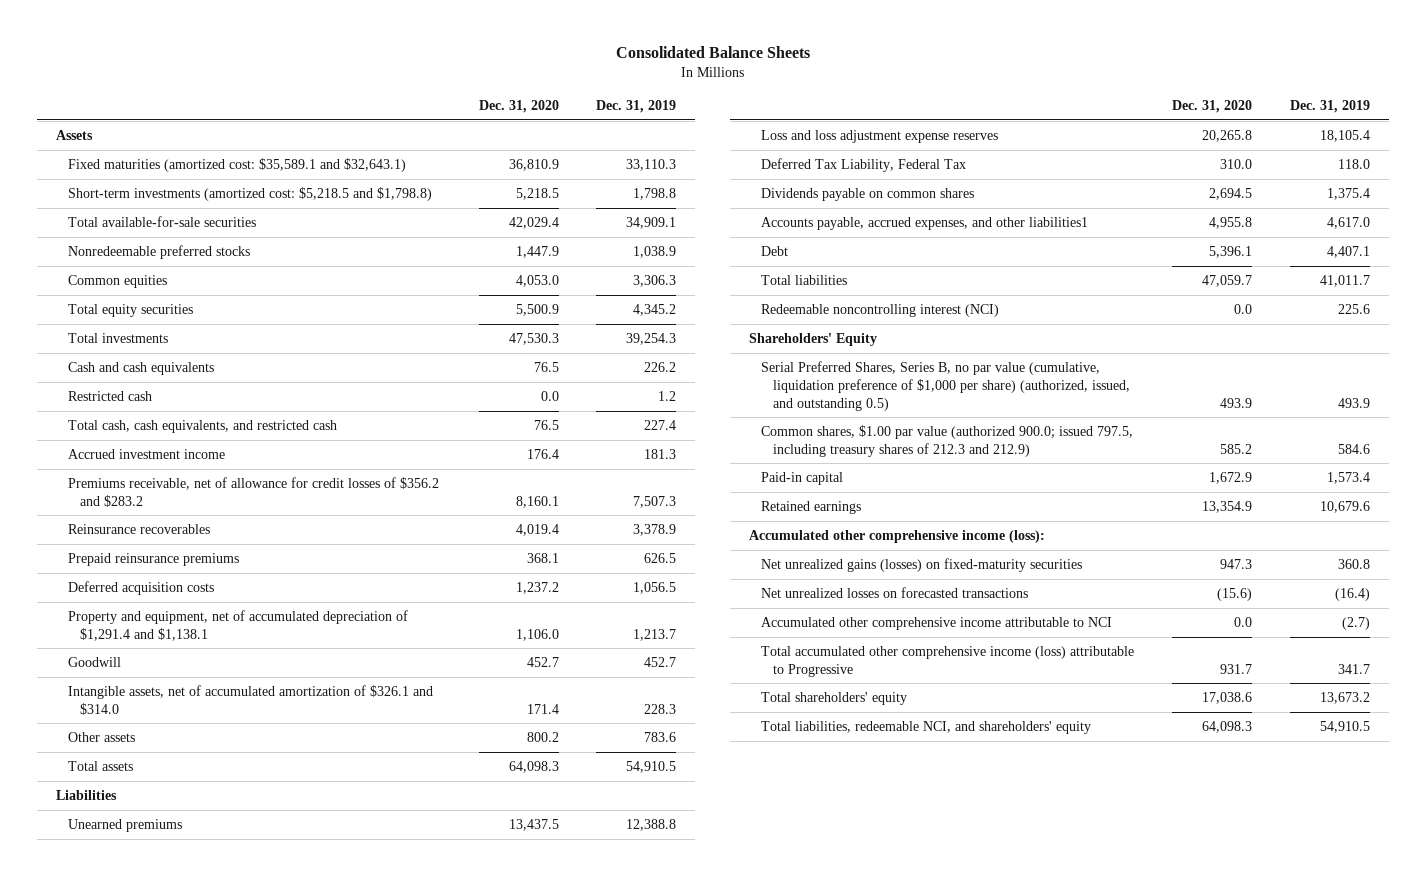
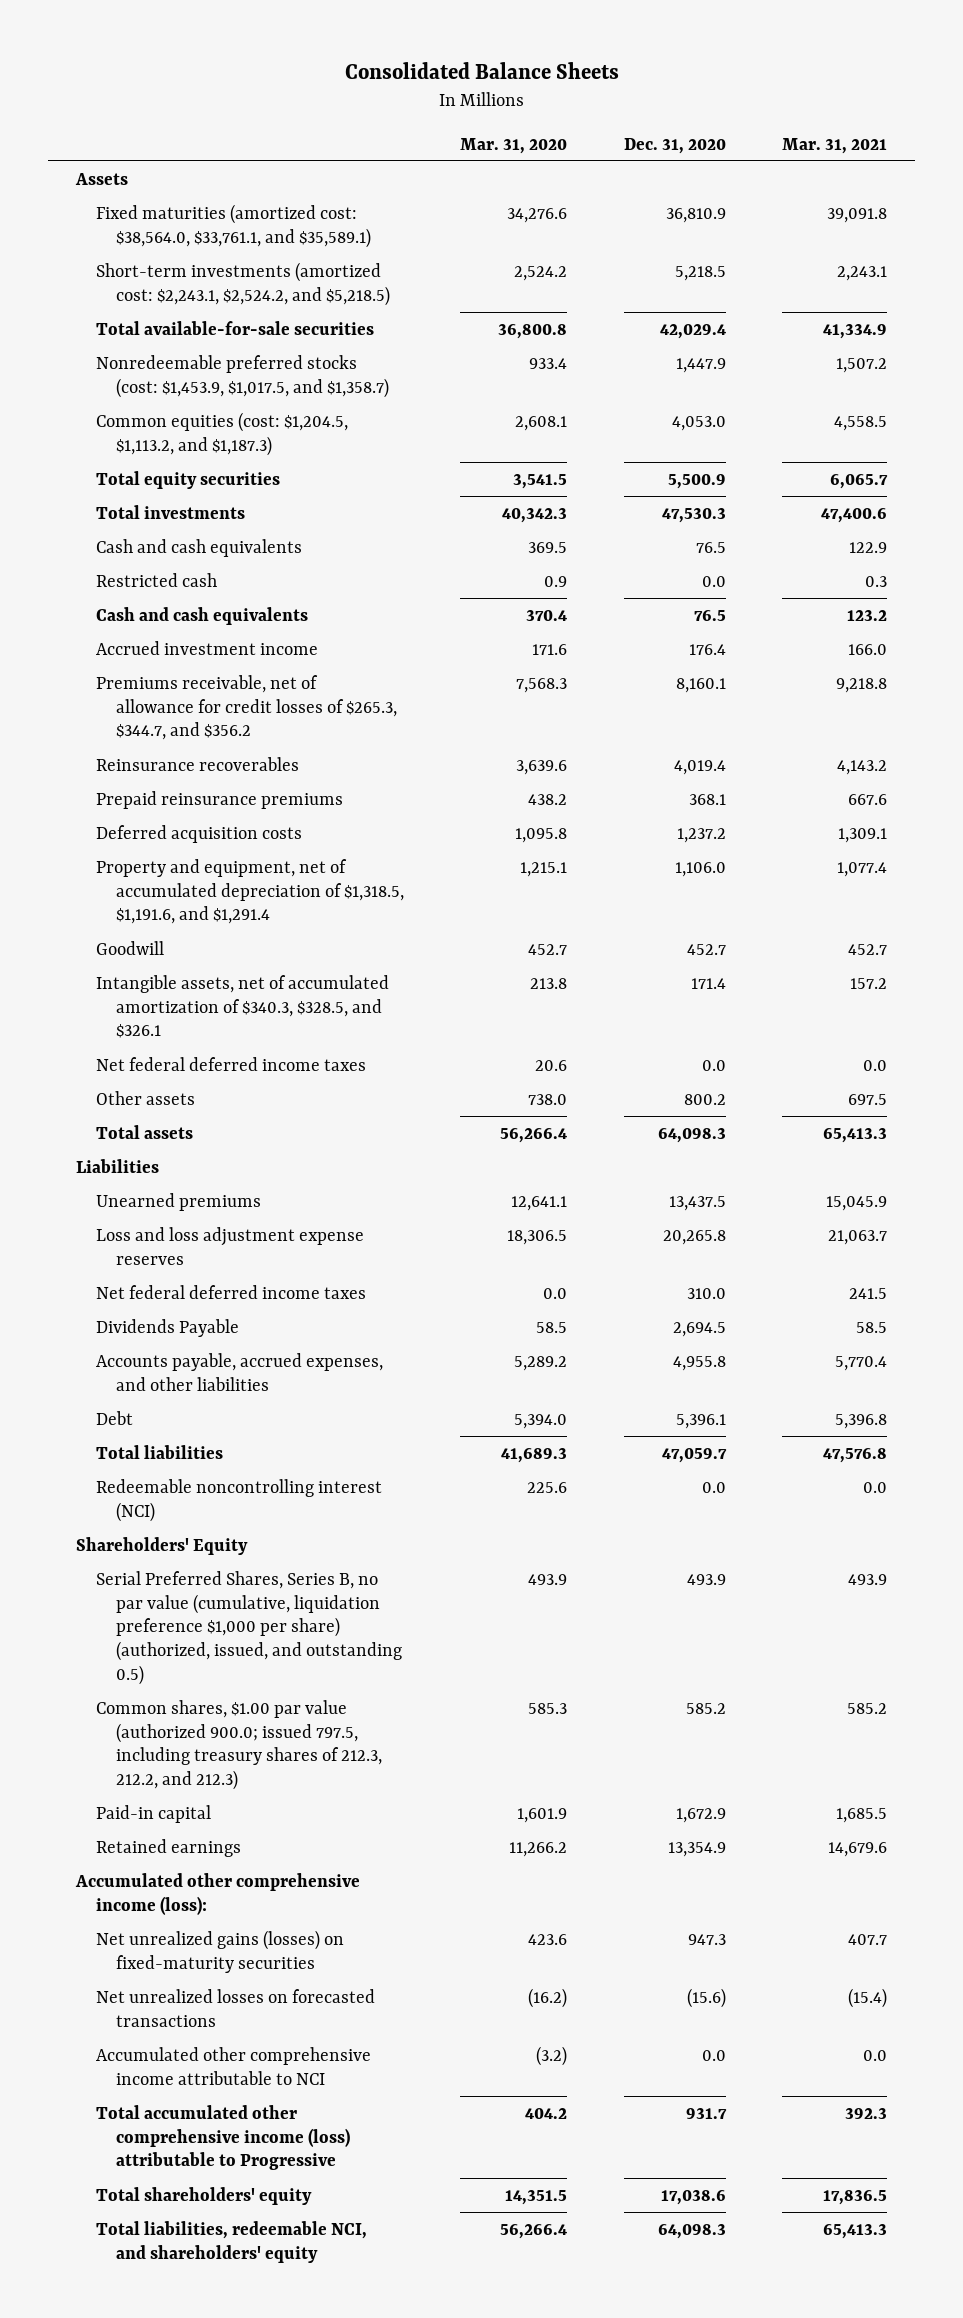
[596,99,677,113] Dec. 31, 2019 -> none
none -> [460,137,568,154] Mar. 31, 2020
none -> [782,137,888,154] Mar. 31, 2021
[67,157,406,172] Fixed maturities (amortized cost: $35,589.1 and $32,643.1) -> [95,203,371,248] Fixed maturities (amortized cost: $38,564.0, $33,761.1, and $35,589.1)
[67,186,432,201] Short-term investments (amortized cost: $5,218.5 and $1,798.8) -> [95,261,390,306] Short-term investments (amortized cost: $2,243.1, $2,524.2, and $5,218.5)
[67,244,250,259] Nonredeemable preferred stocks -> [95,354,389,398] Nonredeemable preferred stocks (cost: $1,453.9, $1,017.5, and $1,358.7)
[67,274,167,288] Common equities -> [95,411,348,456] Common equities (cost: $1,204.5, $1,113.2, and $1,187.3)
[67,419,337,433] Total cash, cash equivalents, and restricted cash -> [95,606,308,625] Cash and cash equivalents
[67,476,439,507] Premiums receivable, net of allowance for credit losses of $356.2 and $283.2 -> [95,674,397,741] Premiums receivable, net of allowance for credit losses of $265.3, $344.7, and $356.2
[67,609,408,641] Property and equipment, net of accumulated depreciation of $1,291.4 and $1,138.1 -> [95,858,404,925] Property and equipment, net of accumulated depreciation of $1,318.5, $1,191.6, and $1,291.4
[67,684,433,715] Intangible assets, net of accumulated amortization of $326.1 and $314.0 -> [95,974,389,1039] Intangible assets, net of accumulated amortization of $340.3, $328.5, and $326.1
none -> [95,1056,366,1071] Net federal deferred income taxes
[761,157,967,172] Deferred Tax Liability, Federal Tax -> [95,1284,366,1299] Net federal deferred income taxes
[761,187,975,201] Dividends payable on common shares -> [95,1318,239,1337] Dividends Payable
[761,216,1089,230] Accounts payable, accrued expenses, and other liabilities1 -> [95,1352,383,1391] Accounts payable, accrued expenses, and other liabilities
[761,360,1131,411] Serial Preferred Shares, Series B, no par value (cumulative, liquidation preference of $1,000 per share) (authorized, issued, and outstanding 0.5) -> [95,1570,402,1685] Serial Preferred Shares, Series B, no par value (cumulative, liquidation preference $1,000 per share) (authorized, issued, and outstanding 0.5)
[761,424,1134,457] Common shares, $1.00 par value (authorized 900.0; issued 797.5, including treasury shares of 212.3 and 212.9) -> [95,1699,382,1790] Common shares, $1.00 par value (authorized 900.0; issued 797.5, including treasury shares of 212.3, 212.2, and 212.3)

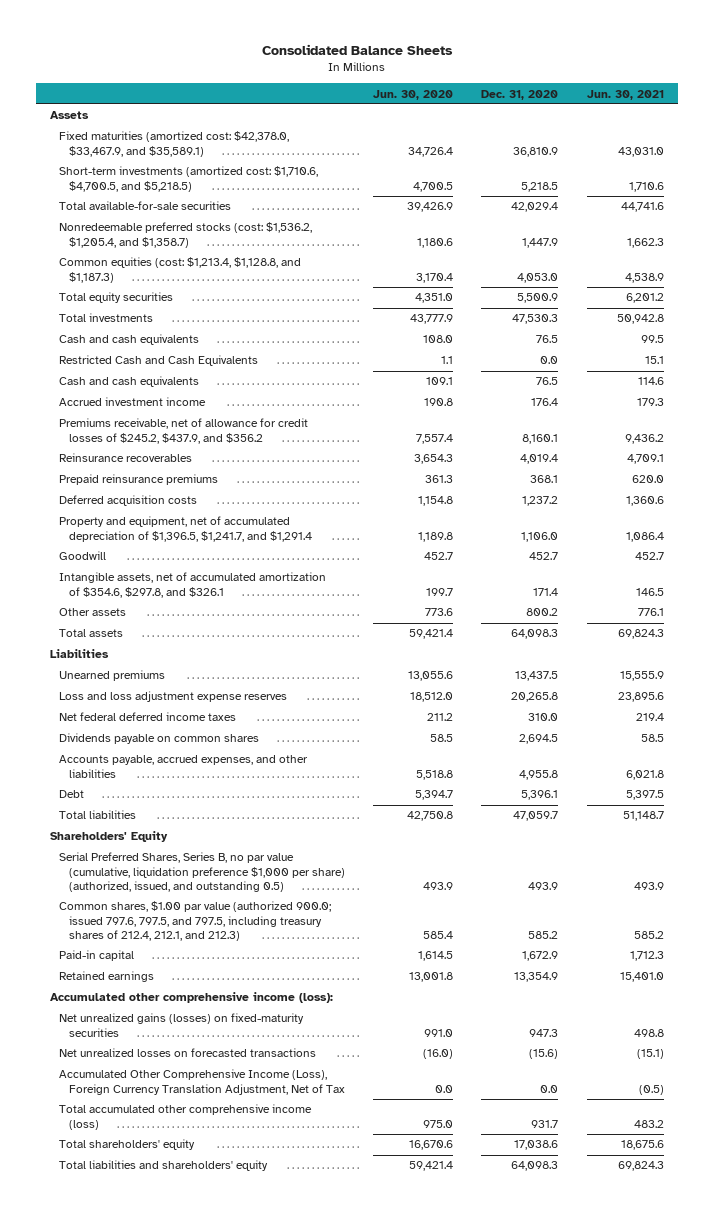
[460,137,568,154] Mar. 31, 2020 -> none
[782,137,888,154] Mar. 31, 2021 -> none
none -> [373,89,454,100] Jun. 30, 2020
none -> [586,89,664,100] Jun. 30, 2021
[95,203,371,248] Fixed maturities (amortized cost: $38,564.0, $33,761.1, and $35,589.1) -> [59,131,290,157] Fixed maturities (amortized cost: $42,378.0, $33,467.9, and $35,589.1)
[95,261,390,306] Short-term investments (amortized cost: $2,243.1, $2,524.2, and $5,218.5) -> [59,166,319,192] Short-term investments (amortized cost: $1,710.6, $4,700.5, and $5,218.5)
[95,354,389,398] Nonredeemable preferred stocks (cost: $1,453.9, $1,017.5, and $1,358.7) -> [59,222,313,248] Nonredeemable preferred stocks (cost: $1,536.2, $1,205.4, and $1,358.7)
[95,411,348,456] Common equities (cost: $1,204.5, $1,113.2, and $1,187.3) -> [59,257,302,283] Common equities (cost: $1,213.4, $1,128.8, and $1,187.3)
[95,572,217,587] Restricted cash -> [59,355,259,367] Restricted Cash and Cash Equivalents
[95,674,397,741] Premiums receivable, net of allowance for credit losses of $265.3, $344.7, and $356.2 -> [59,418,309,444] Premiums receivable, net of allowance for credit losses of $245.2, $437.9, and $356.2
[95,858,404,925] Property and equipment, net of accumulated depreciation of $1,318.5, $1,191.6, and $1,291.4 -> [59,516,312,542] Property and equipment, net of accumulated depreciation of $1,396.5, $1,241.7, and $1,291.4
[95,1056,366,1071] Net federal deferred income taxes -> none
[95,974,389,1039] Intangible assets, net of accumulated amortization of $340.3, $328.5, and $326.1 -> [59,572,327,598] Intangible assets, net of accumulated amortization of $354.6, $297.8, and $326.1
[95,1318,239,1337] Dividends Payable -> [59,733,260,745] Dividends payable on common shares
[95,1478,382,1522] Redeemable noncontrolling interest (NCI) -> none
[95,1699,382,1790] Common shares, $1.00 par value (authorized 900.0; issued 797.5, including treasury shares of 212.3, 212.2, and 212.3) -> [59,901,332,942] Common shares, $1.00 par value (authorized 900.0; issued 797.6, 797.5, and 797.5, including treasury shares of 212.4, 212.1, and 212.3)
[95,2046,371,2085] Accumulated other comprehensive income attributable to NCI -> none
none -> [59,1069,345,1095] Accumulated Other Comprehensive Income (Loss), Foreign Currency Translation Adjustment, Net of Tax
[95,2104,350,2171] Total accumulated other comprehensive income (loss) attributable to Progressive -> [59,1104,313,1130] Total accumulated other comprehensive income (loss)
[95,2220,367,2263] Total liabilities, redeemable NCI, and shareholders' equity -> [59,1160,269,1172] Total liabilities and shareholders' equity

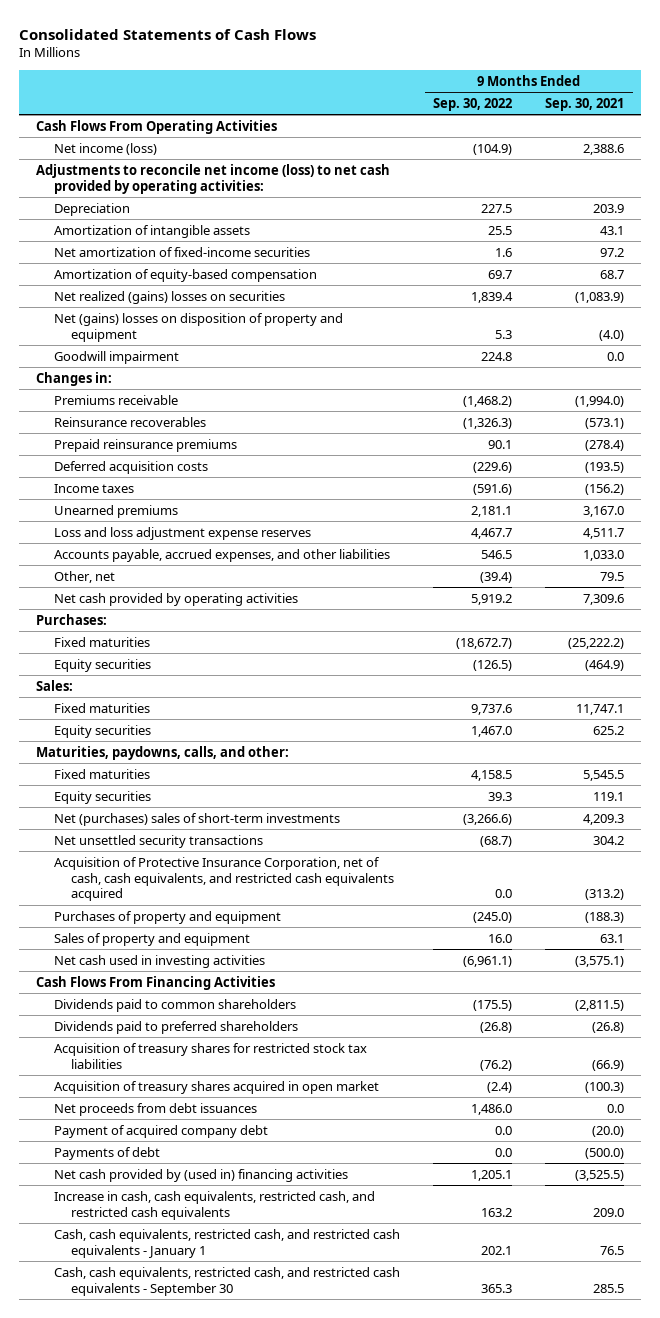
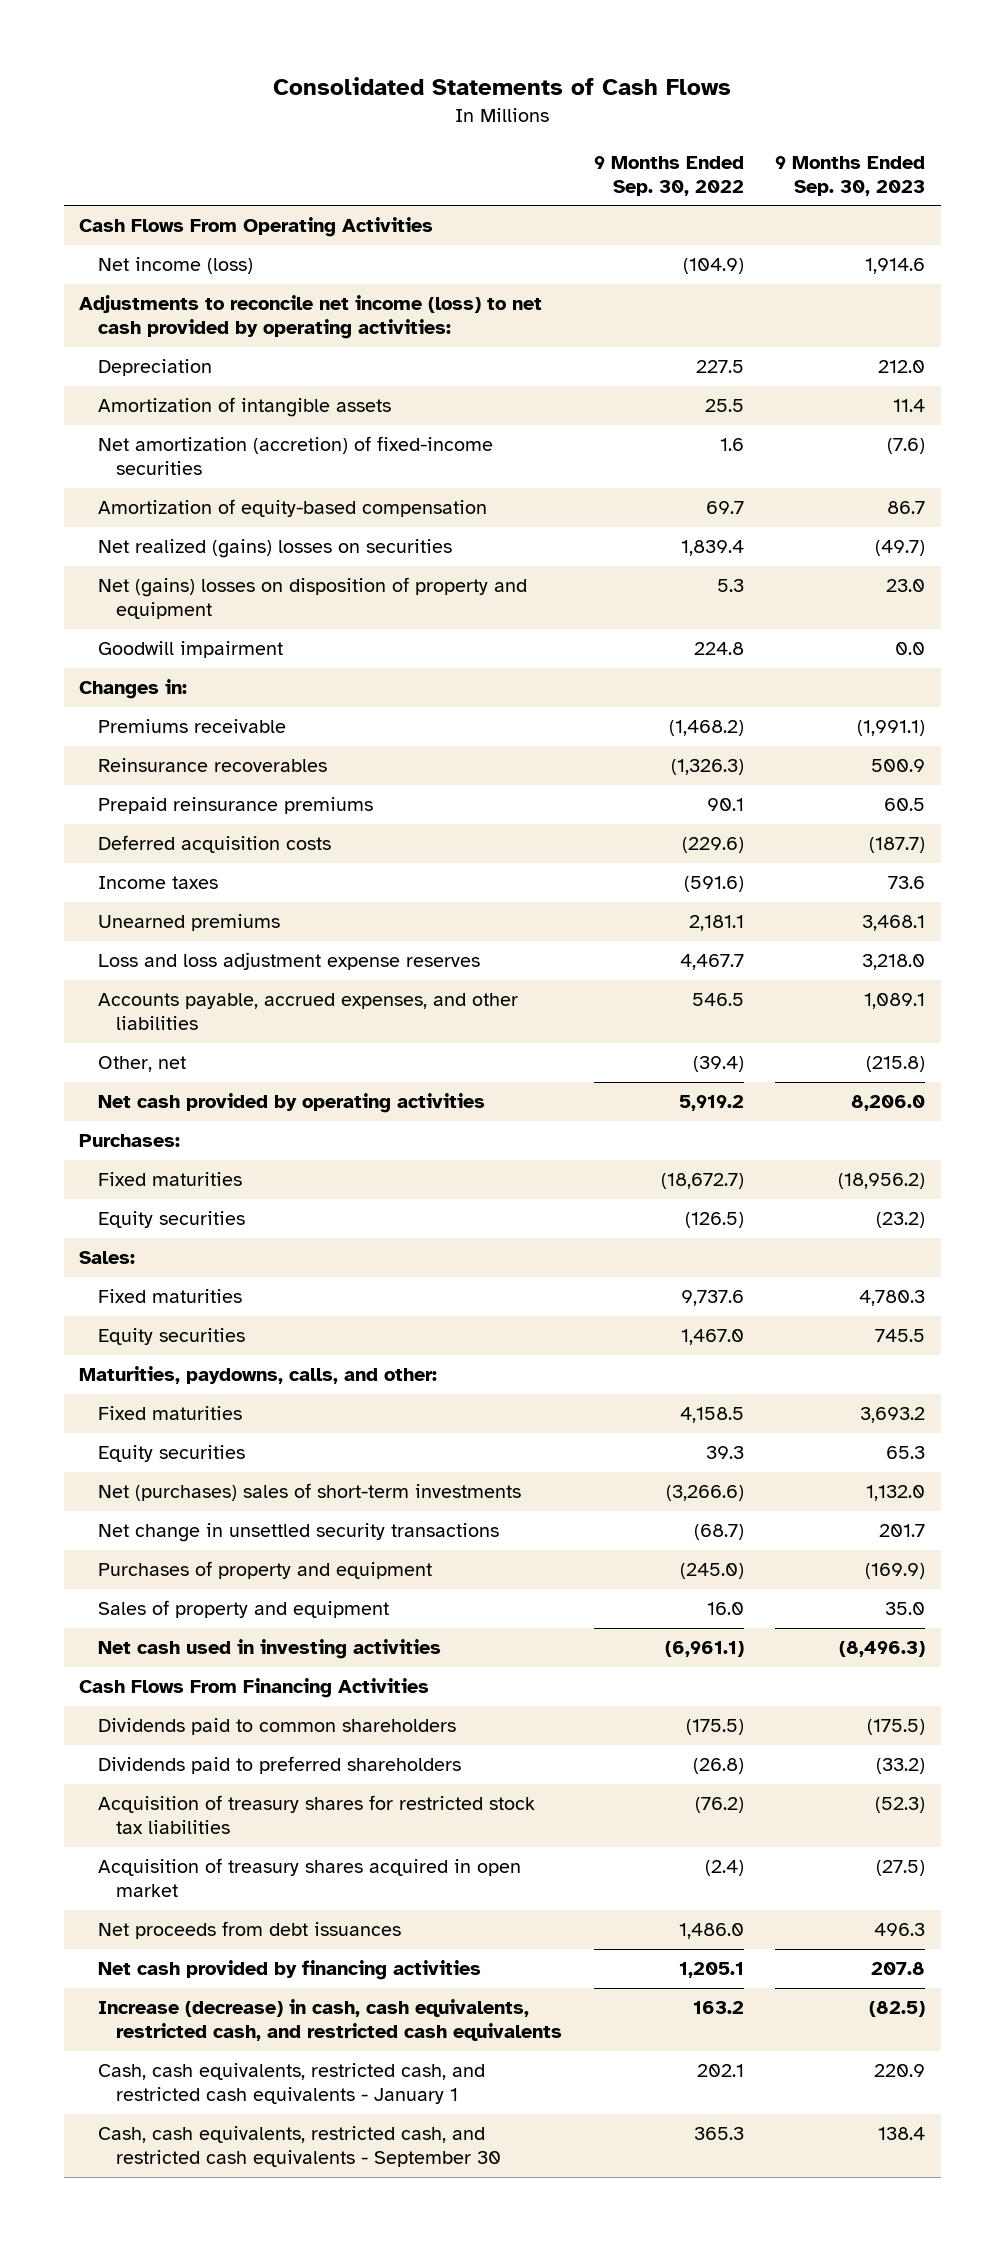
[545,98,625,112] Sep. 30, 2021 -> none
none -> [775,155,926,196] 9 Months Ended Sep. 30, 2023
[53,246,310,257] Net amortization of fixed-income securities -> [97,436,493,476] Net amortization (accretion) of fixed-income securities
[53,856,395,902] Acquisition of Protective Insurance Corporation, net of cash, cash equivalents, and restricted cash equivalents acquired -> none
[53,834,263,848] Net unsettled security transactions -> [97,1523,499,1543] Net change in unsettled security transactions
[53,1124,268,1138] Payment of acquired company debt -> none
[53,1146,160,1160] Payments of debt -> none
[53,1168,348,1182] Net cash provided by (used in) financing activities -> [97,1960,481,1981] Net cash provided by financing activities
[53,1190,375,1220] Increase in cash, cash equivalents, restricted cash, and restricted cash equivalents -> [97,1999,563,2042] Increase (decrease) in cash, cash equivalents, restricted cash, and restricted cash equivalents

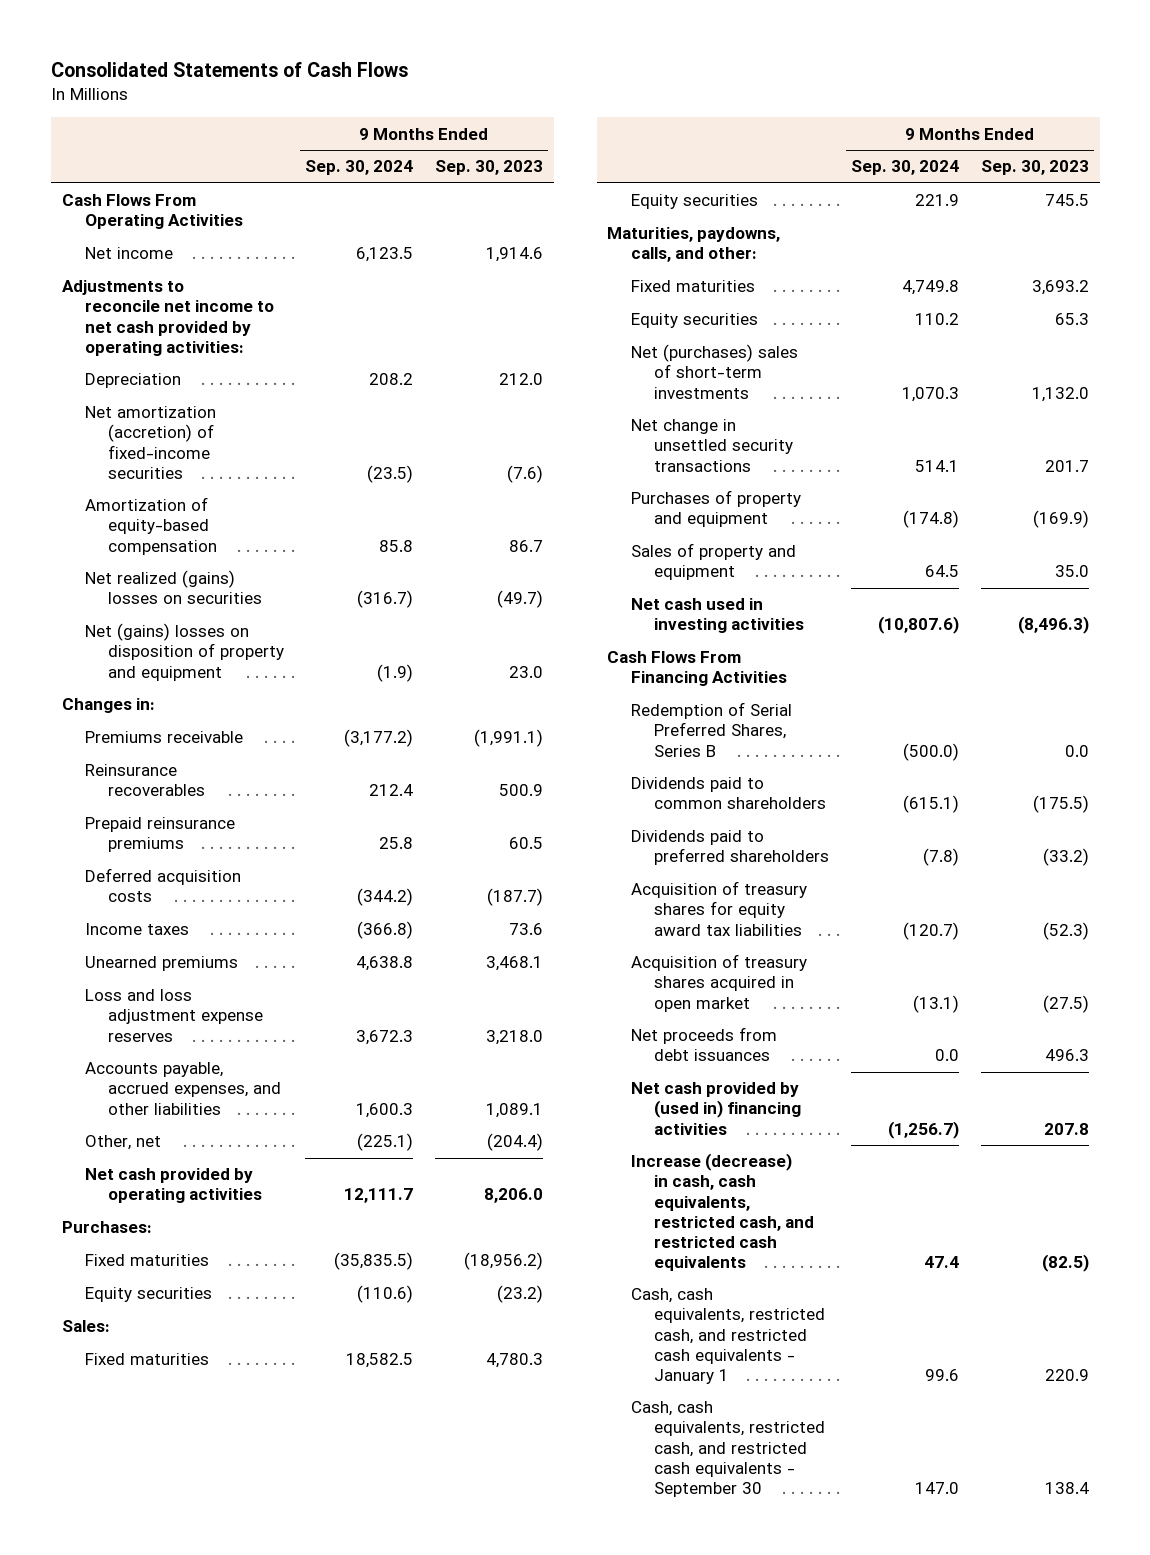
[593,155,744,196] 9 Months Ended Sep. 30, 2022 -> none
none -> [305,160,414,176] Sep. 30, 2024
[97,257,253,275] Net income (loss) -> [84,247,173,260] Net income
[79,295,543,340] Adjustments to reconcile net income (loss) to net cash provided by operating activities: -> [61,280,274,356] Adjustments to reconcile net income to net cash provided by operating activities:
[97,397,391,418] Amortization of intangible assets -> none
[97,641,283,659] Goodwill impairment -> none
[866,1056,926,1073] (215.8) -> [487,1133,544,1152] (204.4)
none -> [630,702,792,757] Redemption of Serial Preferred Shares, Series B
[97,1795,535,1835] Acquisition of treasury shares for restricted stock tax liabilities -> [630,881,807,936] Acquisition of treasury shares for equity award tax liabilities
[97,1960,481,1981] Net cash provided by financing activities -> [630,1082,801,1135] Net cash provided by (used in) financing activities

